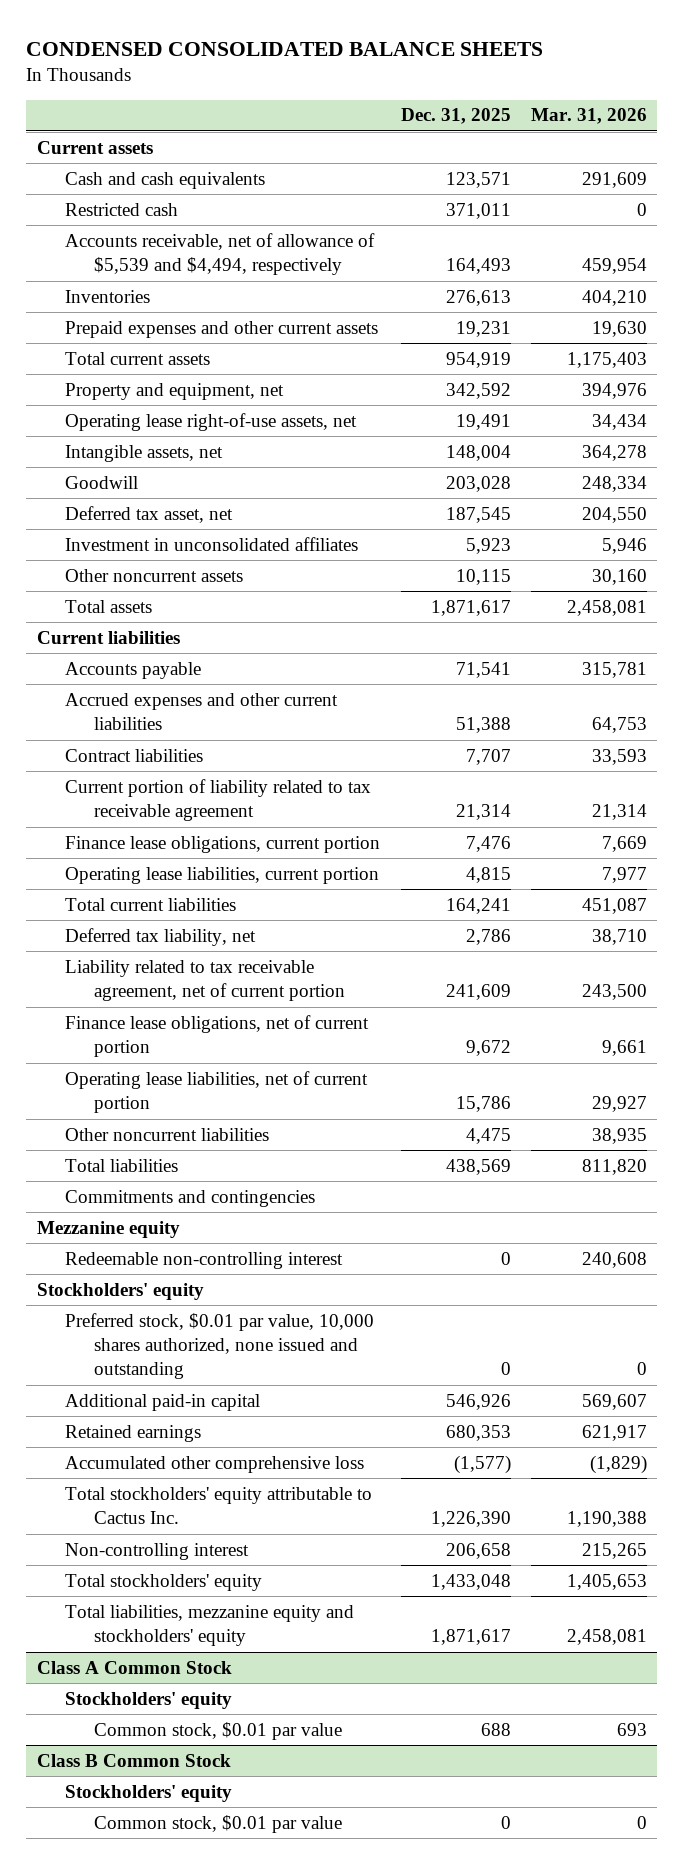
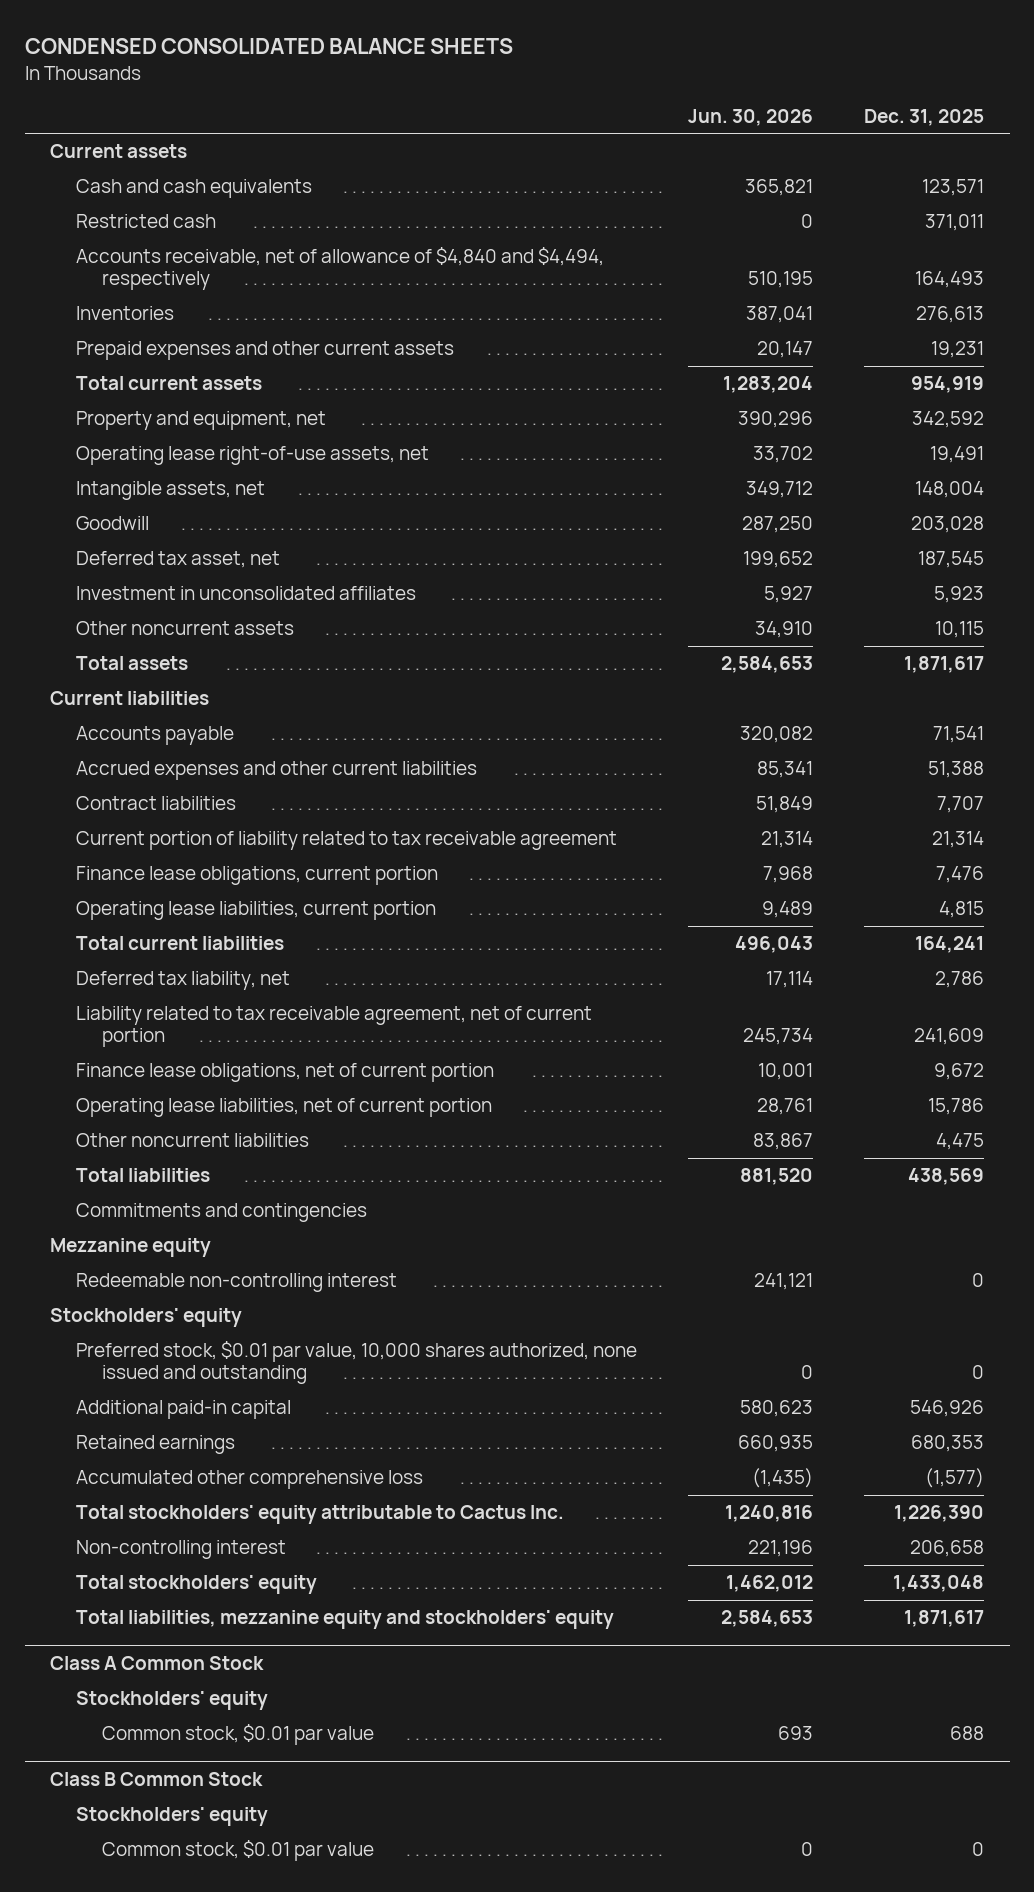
[530,108,647,125] Mar. 31, 2026 -> none
none -> [688,108,814,126] Jun. 30, 2026
[65,232,376,276] Accounts receivable, net of allowance of $5,539 and $4,494, respectively -> [76,247,605,291] Accounts receivable, net of allowance of $4,840 and $4,494, respectively

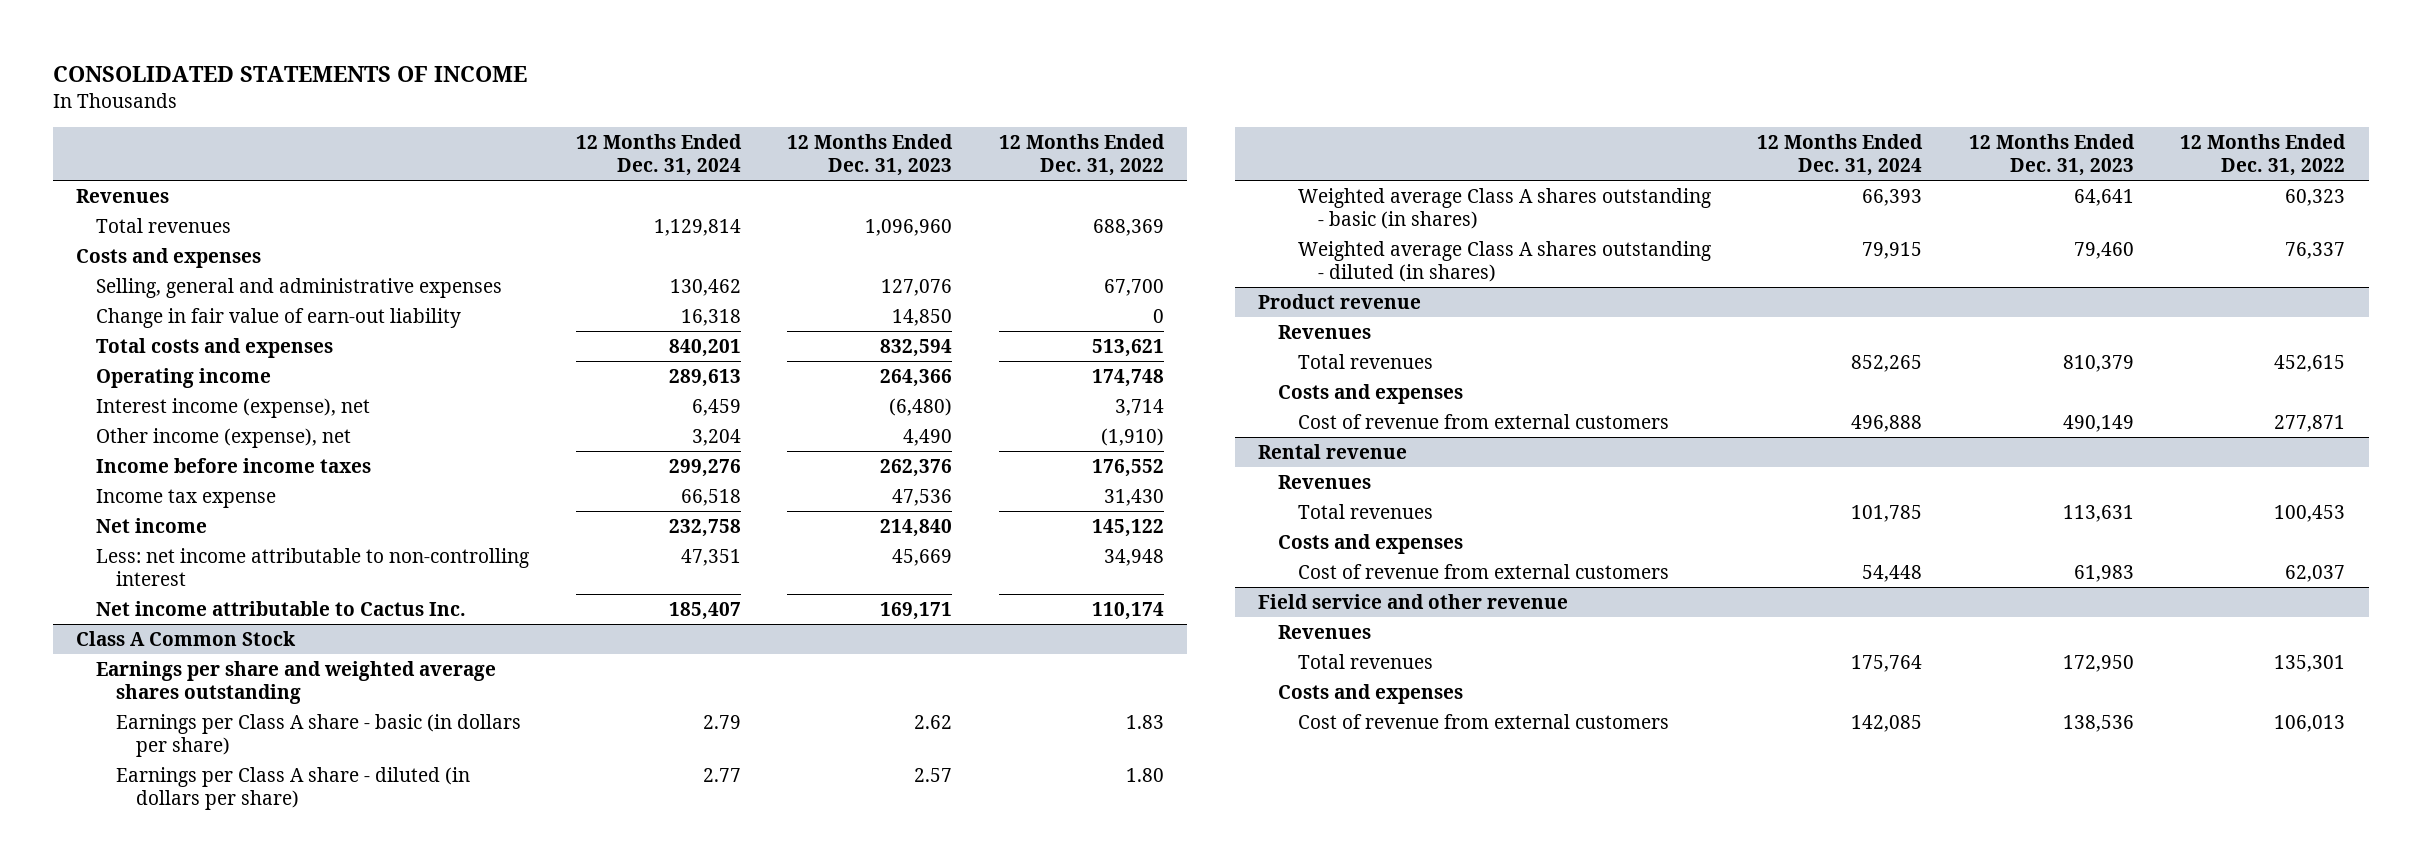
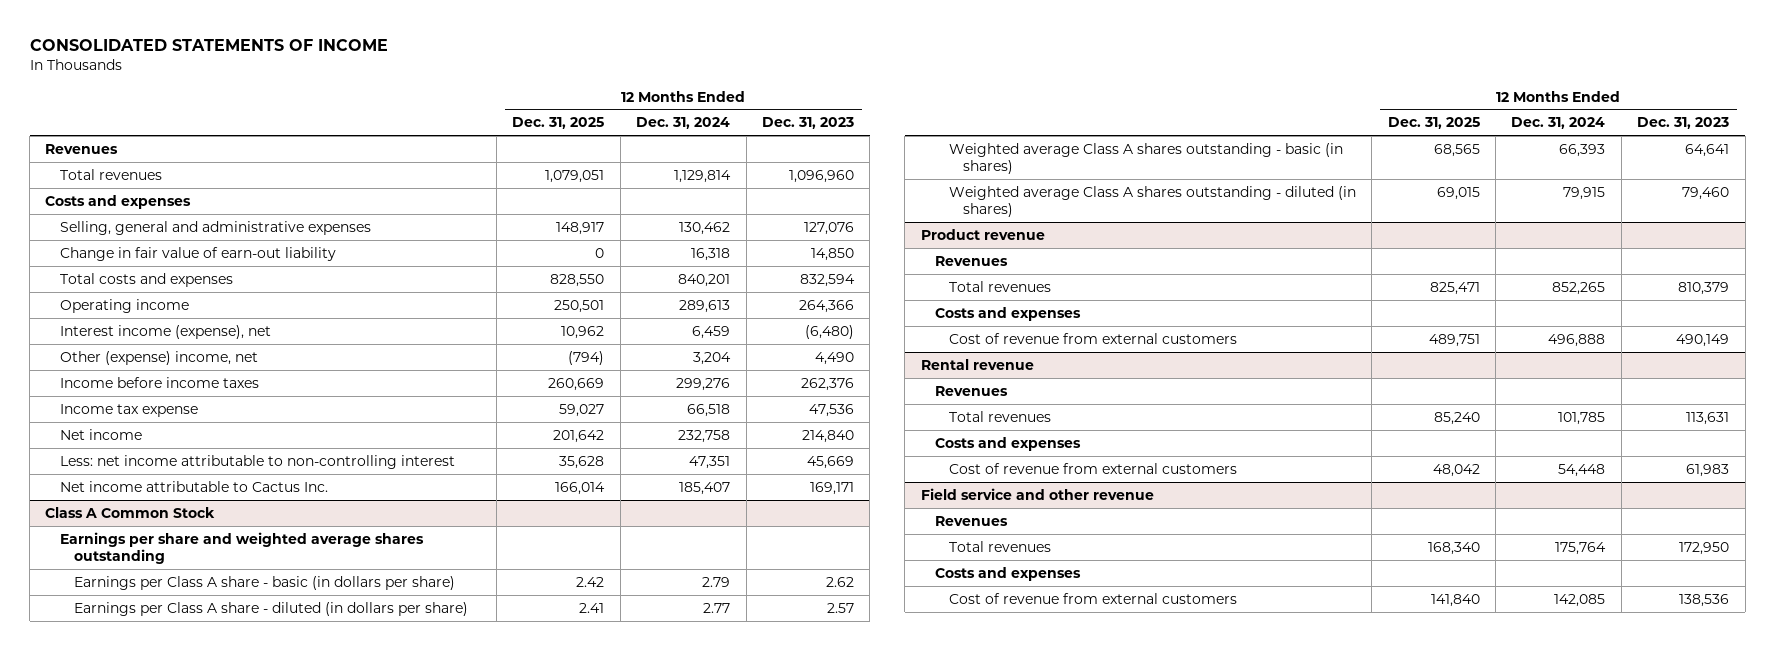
[998,134,1165,177] 12 Months Ended Dec. 31, 2022 -> none
none -> [512,117,605,130] Dec. 31, 2025
[96,427,352,448] Other income (expense), net -> [59,350,258,365] Other (expense) income, net

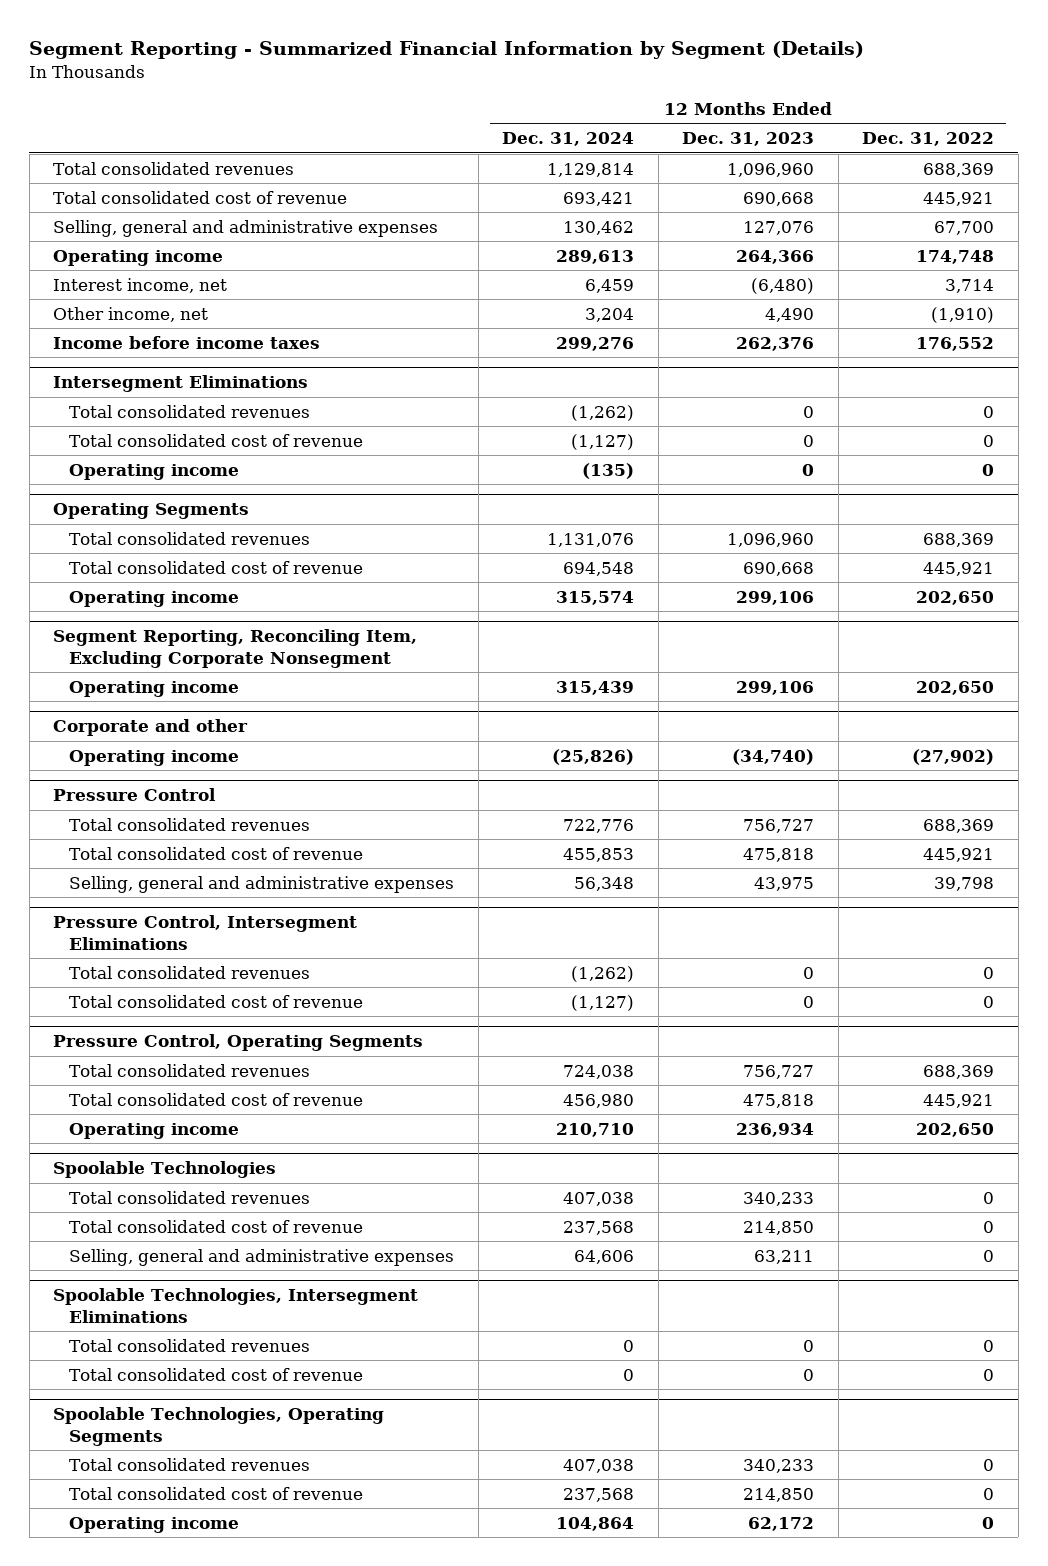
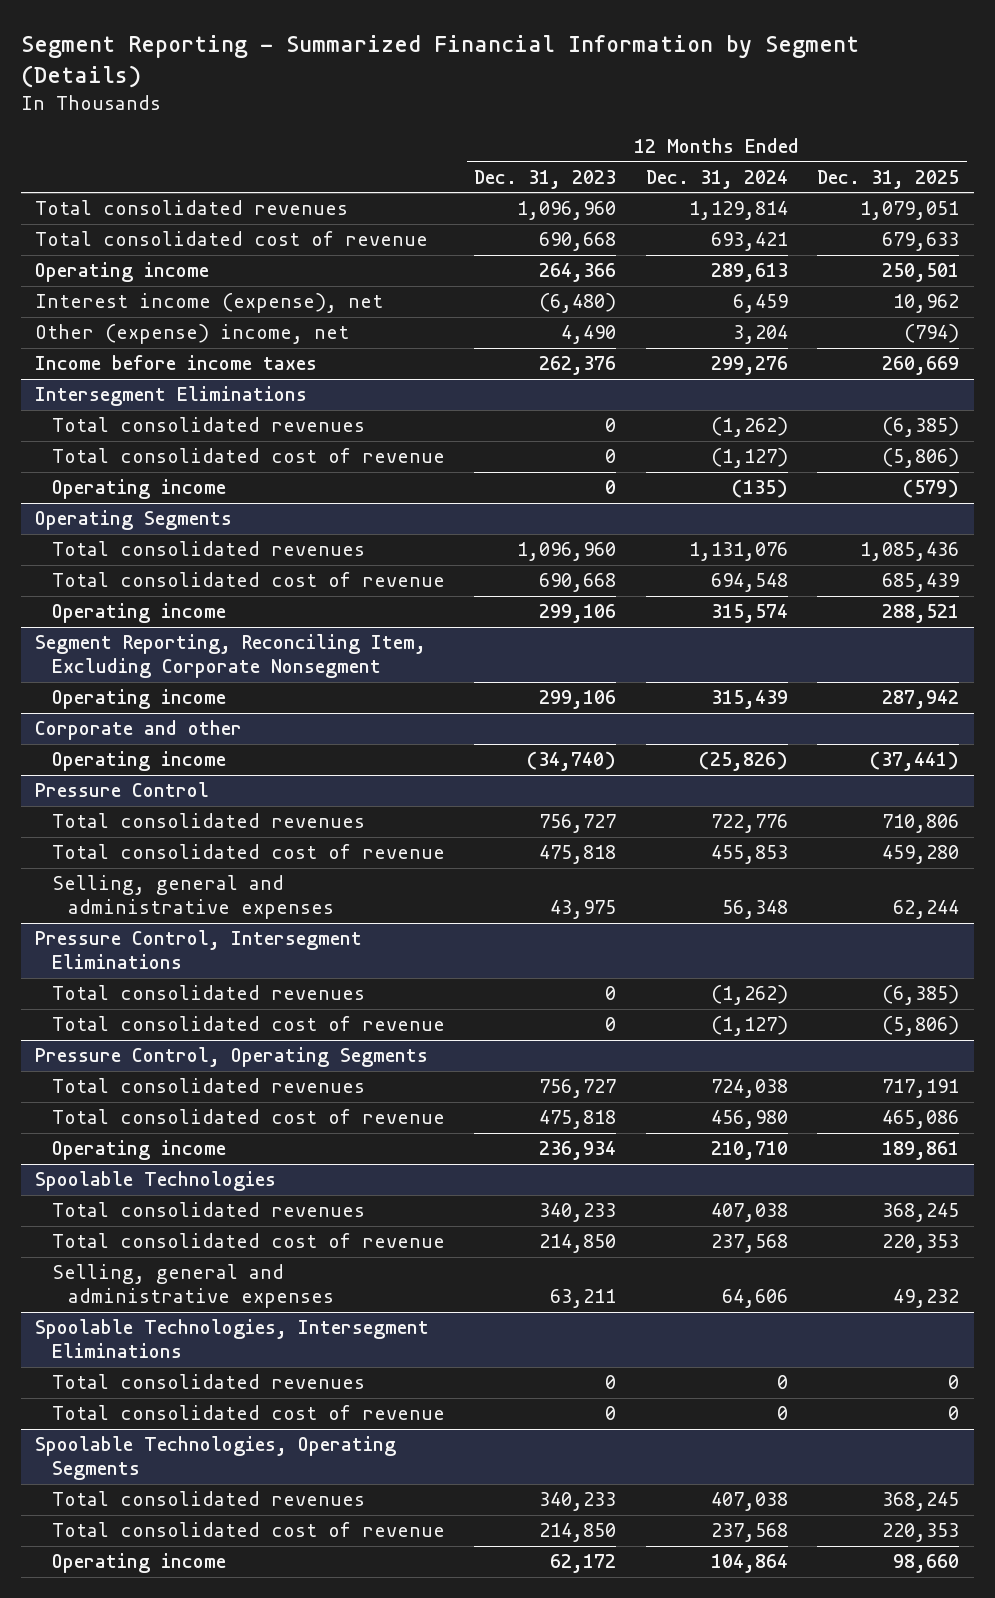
[862,132,995,147] Dec. 31, 2022 -> none
none -> [817,169,960,189] Dec. 31, 2025
[53,219,439,237] Selling, general and administrative expenses -> none
[53,277,228,293] Interest income, net -> [35,293,384,314] Interest income (expense), net
[53,306,209,322] Other income, net -> [35,324,350,345] Other (expense) income, net

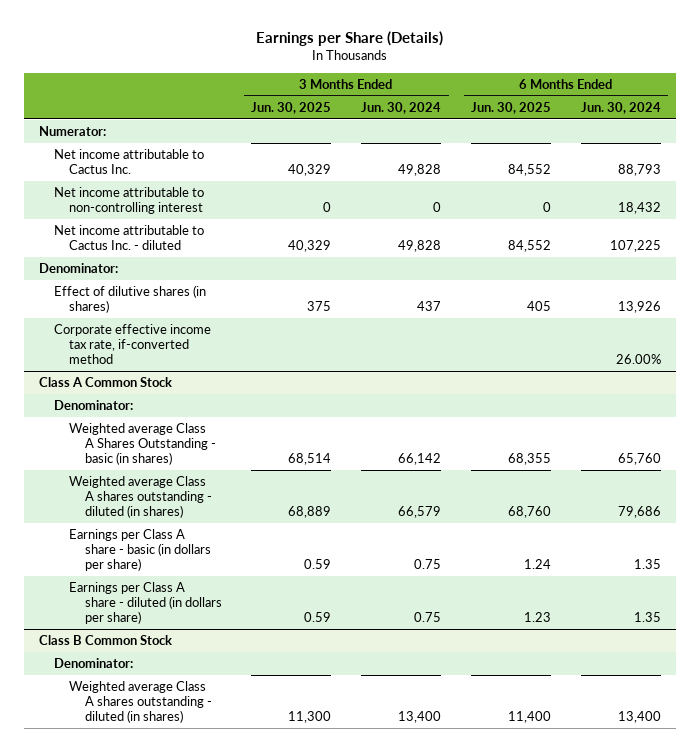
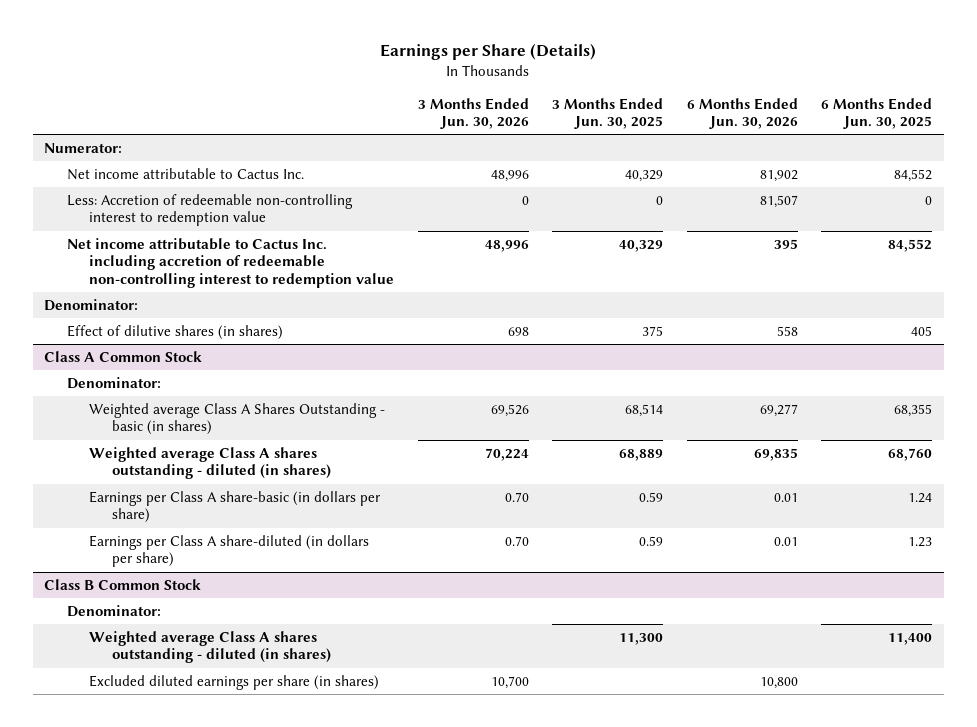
[361,101,442,114] Jun. 30, 2024 -> none
[580,101,661,114] Jun. 30, 2024 -> none
none -> [417,97,529,130] 3 Months Ended Jun. 30, 2026
none -> [686,97,798,130] 6 Months Ended Jun. 30, 2026
[53,187,204,214] Net income attributable to non-controlling interest -> none
none -> [66,193,353,227] Less: Accretion of redeemable non-controlling interest to redemption value
[53,225,204,250] Net income attributable to Cactus Inc. - diluted -> [66,237,395,289] Net income attributable to Cactus Inc. including accretion of redeemable non-controlling interest to redemption value
[53,324,211,364] Corporate effective income tax rate, if-converted method -> none
[69,529,211,571] Earnings per Class A share - basic (in dollars per share) -> [89,490,382,524] Earnings per Class A share-basic (in dollars per share)
[69,582,222,624] Earnings per Class A share - diluted (in dollars per share) -> [89,534,370,568] Earnings per Class A share-diluted (in dollars per share)
none -> [89,674,380,690] Excluded diluted earnings per share (in shares)

